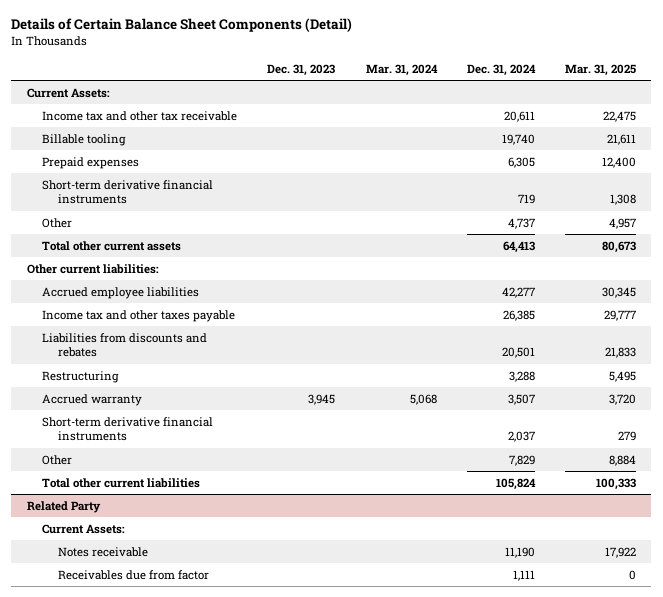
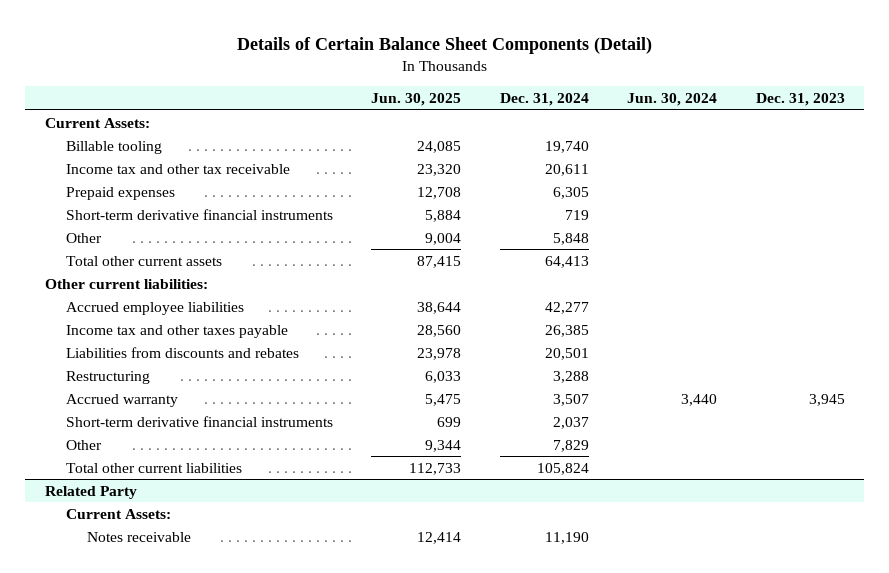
[365,63,438,76] Mar. 31, 2024 -> none
[565,63,637,76] Mar. 31, 2025 -> none
none -> [371,93,462,107] Jun. 30, 2025
none -> [627,93,718,107] Jun. 30, 2024
[42,110,238,121] Income tax and other tax receivable -> [65,163,290,174] Income tax and other tax receivable
[507,217,535,229] 4,737 -> [552,232,589,245] 5,848
[57,569,209,580] Receivables due from factor -> none

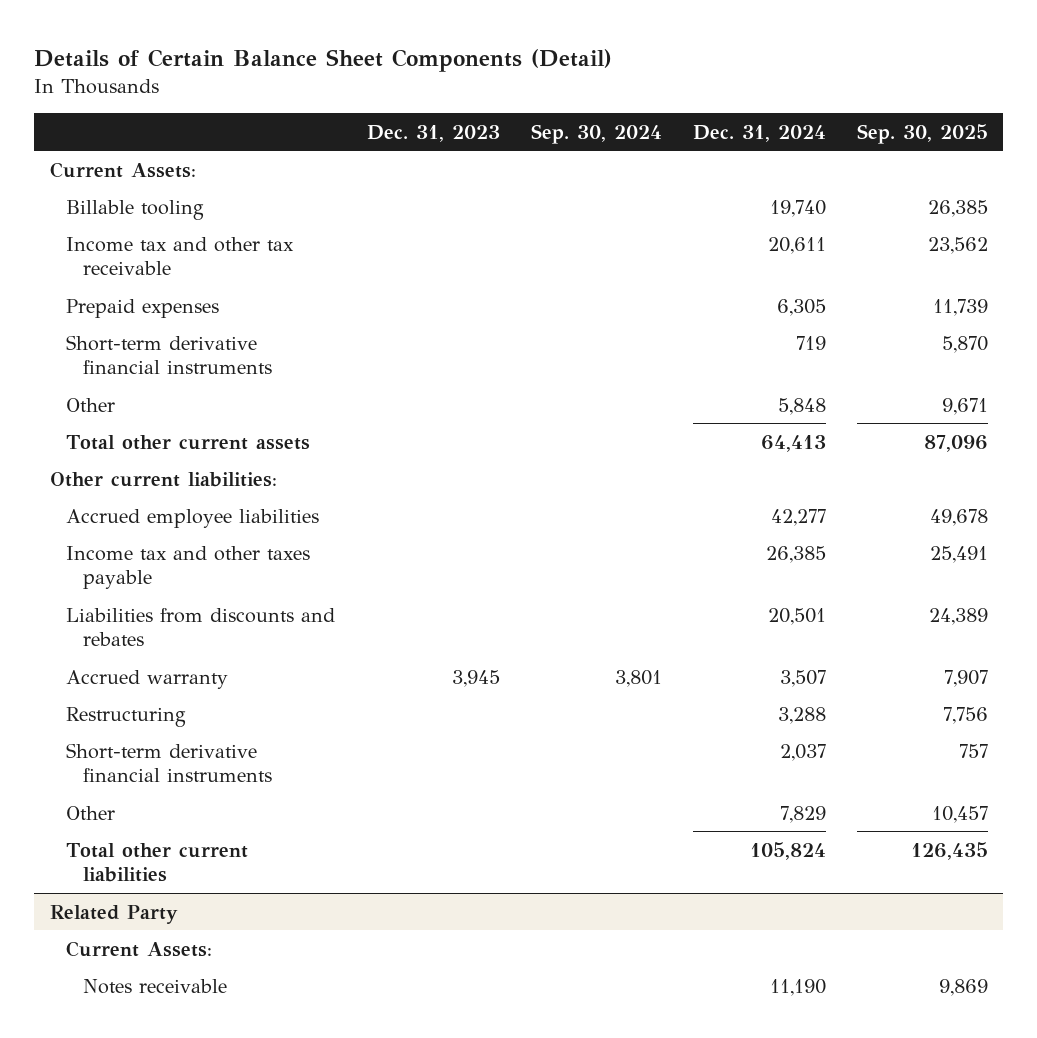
[371,93,462,107] Jun. 30, 2025 -> none
[627,93,718,107] Jun. 30, 2024 -> none
none -> [530,123,662,144] Sep. 30, 2024
none -> [856,123,988,144] Sep. 30, 2025
[65,370,150,384] Restructuring -> [66,706,187,727] Restructuring

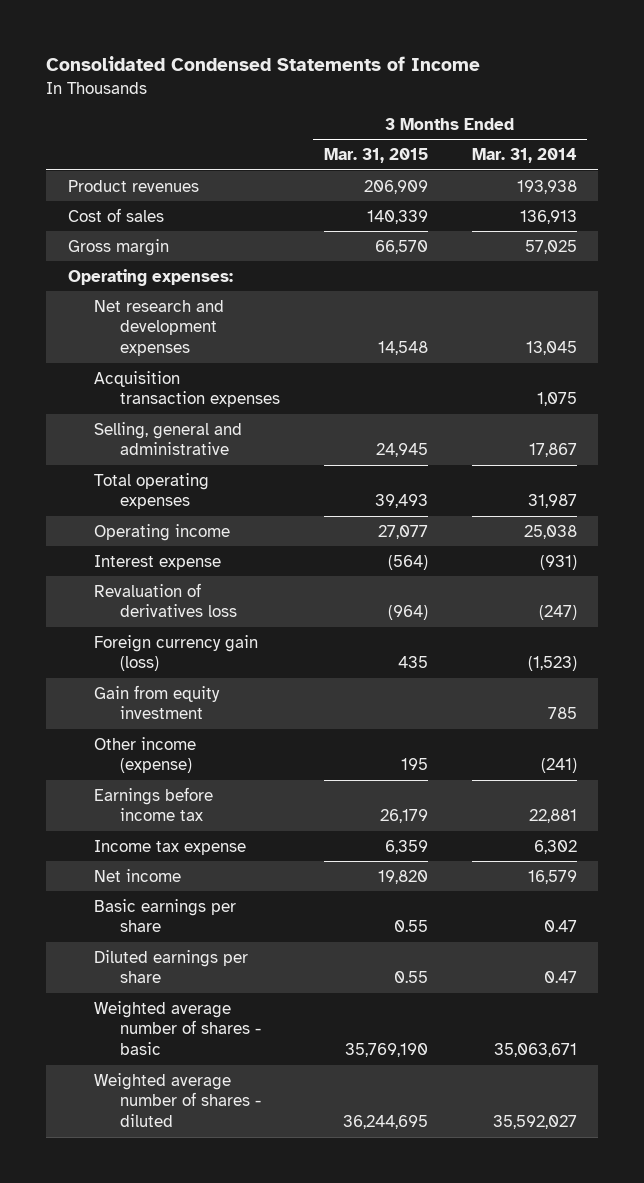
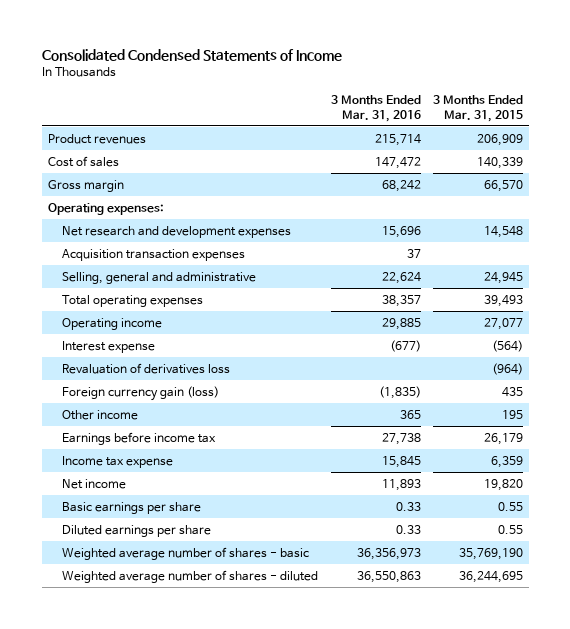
[471,148,577,164] Mar. 31, 2014 -> none
none -> [330,95,421,122] 3 Months Ended Mar. 31, 2016
[93,684,220,720] Gain from equity investment -> none
[93,736,196,774] Other income (expense) -> [62,409,139,420] Other income

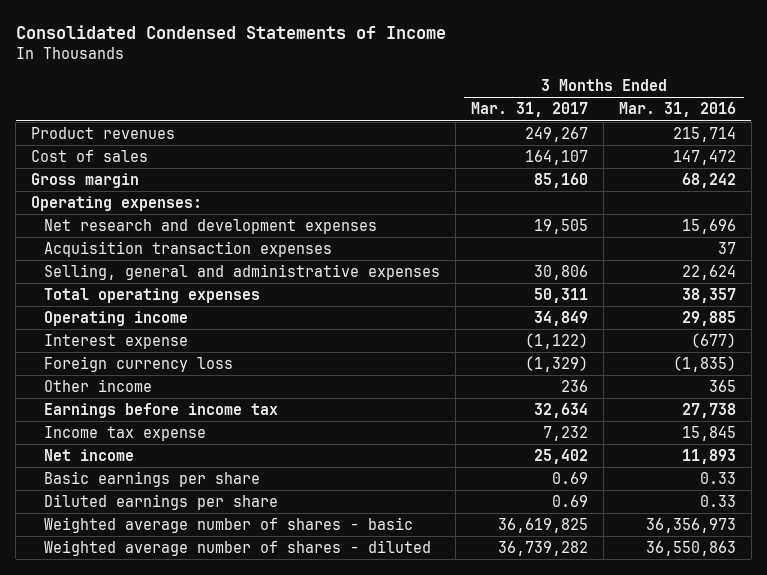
[432,95,523,122] 3 Months Ended Mar. 31, 2015 -> none
none -> [471,102,589,118] Mar. 31, 2017
[62,271,257,284] Selling, general and administrative -> [44,264,441,281] Selling, general and administrative expenses
[62,362,231,374] Revaluation of derivatives loss -> none
[62,385,220,401] Foreign currency gain (loss) -> [44,356,234,373] Foreign currency loss

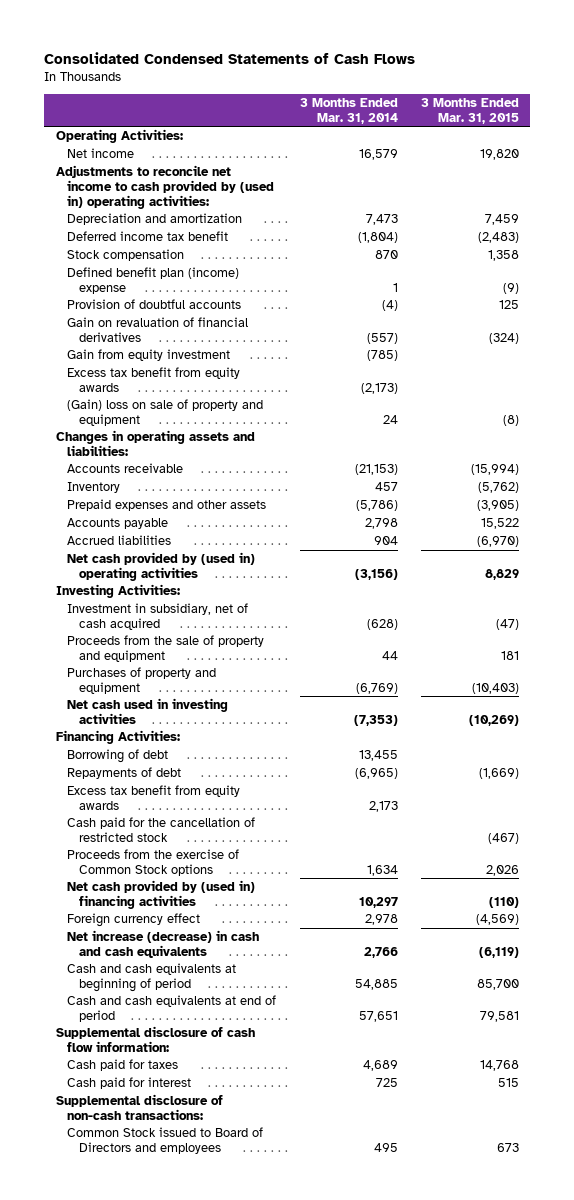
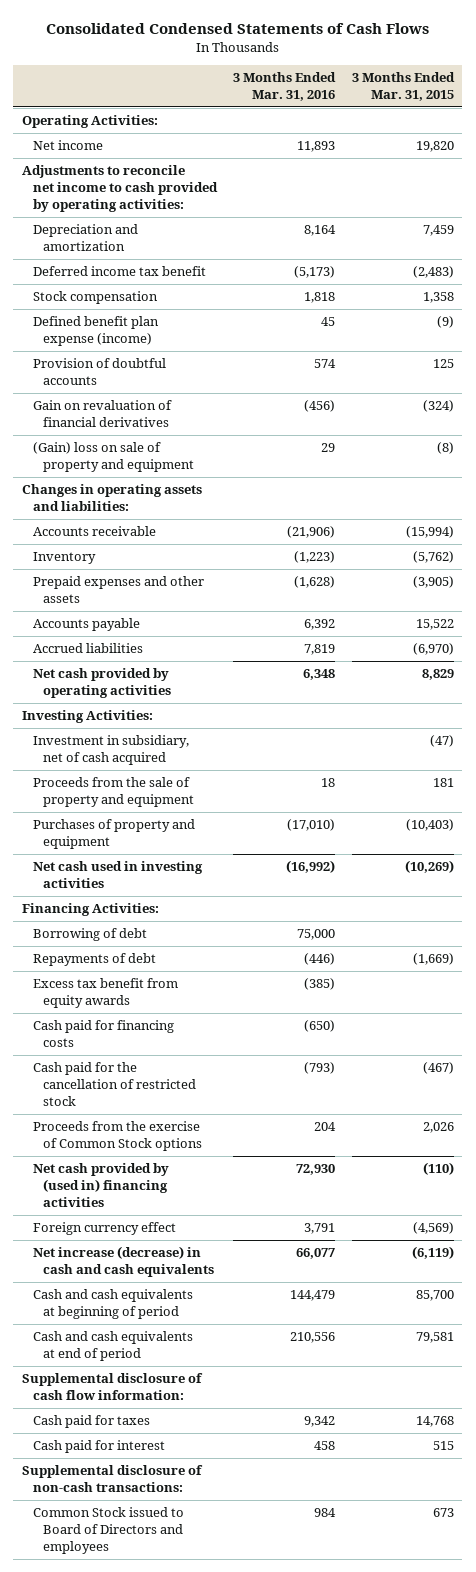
[299,97,398,124] 3 Months Ended Mar. 31, 2014 -> none
none -> [233,71,337,101] 3 Months Ended Mar. 31, 2016
[55,165,275,209] Adjustments to reconcile net income to cash provided by (used in) operating activities: -> [21,165,218,212] Adjustments to reconcile net income to cash provided by operating activities:
[67,267,240,294] Defined benefit plan (income) expense -> [32,316,159,347] Defined benefit plan expense (income)
[67,349,231,362] Gain from equity investment -> none
[67,367,241,392] Excess tax benefit from equity awards -> none
[67,552,256,581] Net cash provided by (used in) operating activities -> [32,668,172,699] Net cash provided by operating activities
none -> [32,1020,174,1048] Cash paid for financing costs

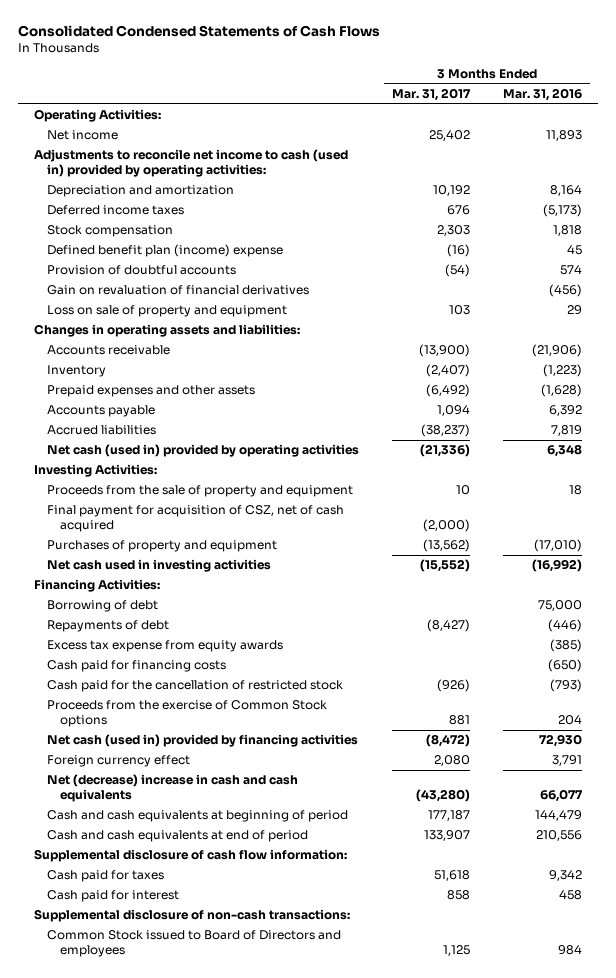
[351,71,455,101] 3 Months Ended Mar. 31, 2015 -> none
none -> [391,88,471,102] Mar. 31, 2017
[21,165,218,212] Adjustments to reconcile net income to cash provided by operating activities: -> [34,149,349,177] Adjustments to reconcile net income to cash (used in) provided by operating activities:
[32,266,206,277] Deferred income tax benefit -> [46,205,184,216] Deferred income taxes
[32,316,159,347] Defined benefit plan expense (income) -> [46,244,283,258] Defined benefit plan (income) expense
[32,442,195,473] (Gain) loss on sale of property and equipment -> [46,305,287,318] Loss on sale of property and equipment
[32,668,172,699] Net cash provided by operating activities -> [46,444,359,458] Net cash (used in) provided by operating activities
[32,735,189,766] Investment in subsidiary, net of cash acquired -> none
none -> [46,505,344,532] Final payment for acquisition of CSZ, net of cash acquired
[32,978,178,1009] Excess tax benefit from equity awards -> [46,640,283,653] Excess tax expense from equity awards
[32,1163,169,1207] Net cash provided by (used in) financing activities -> [46,734,358,748] Net cash (used in) provided by financing activities
[32,1246,215,1278] Net increase (decrease) in cash and cash equivalents -> [46,774,298,802] Net (decrease) increase in cash and cash equivalents

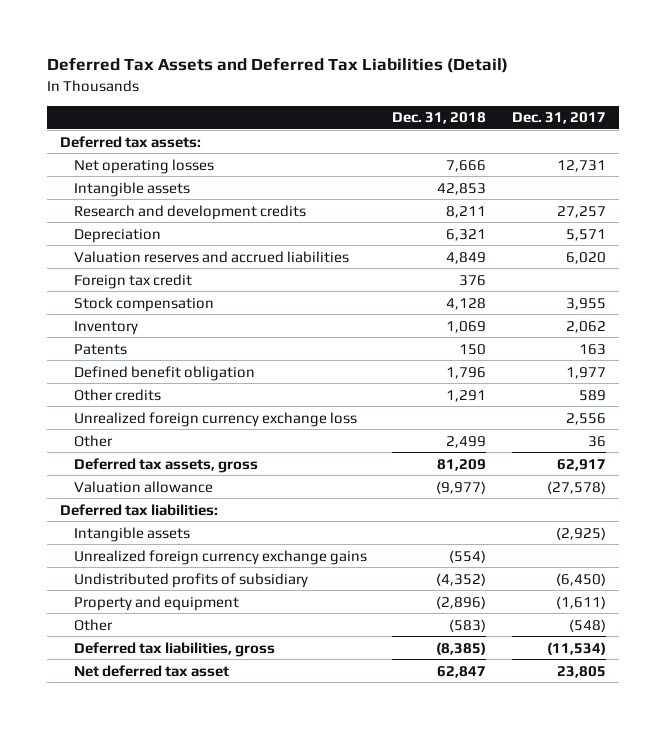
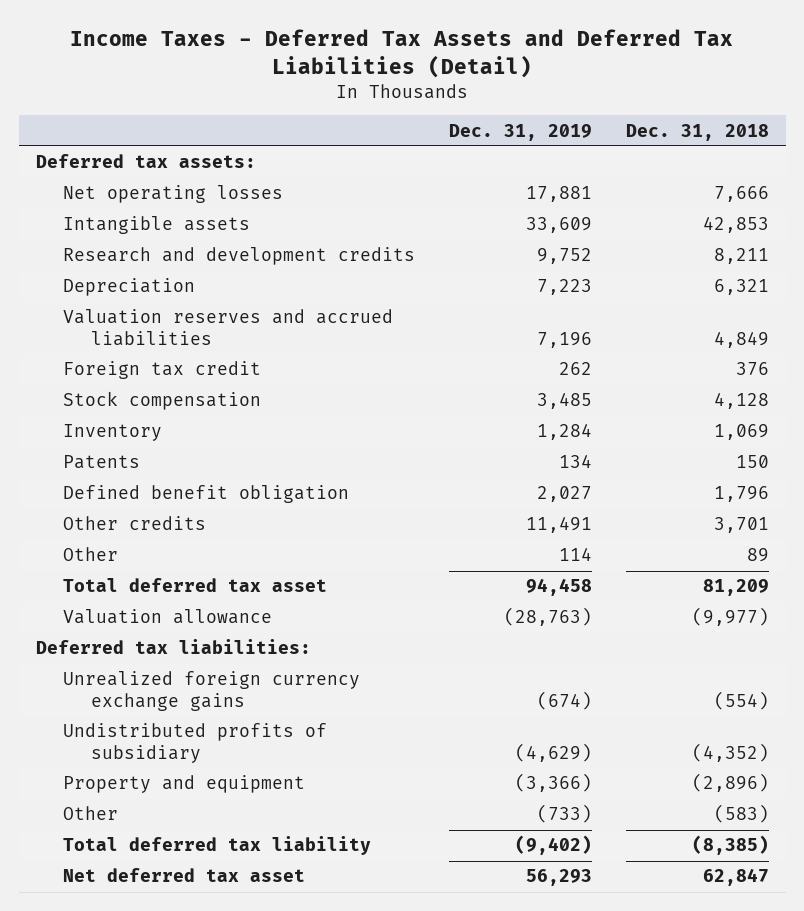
[47,57,509,74] Deferred Tax Assets and Deferred Tax Liabilities (Detail) -> [70,29,734,78] Income Taxes - Deferred Tax Assets and Deferred Tax Liabilities (Detail)
[512,112,607,125] Dec. 31, 2017 -> none
none -> [448,123,592,141] Dec. 31, 2019
[73,411,357,427] Unrealized foreign currency exchange loss -> none
[446,389,487,402] 1,291 -> [713,517,769,534] 3,701
[446,435,487,448] 2,499 -> [746,548,769,563] 89
[73,457,258,473] Deferred tax assets, gross -> [63,578,328,593] Total deferred tax asset
[73,526,190,542] Intangible assets -> none
[73,641,275,657] Deferred tax liabilities, gross -> [63,836,372,856] Total deferred tax liability

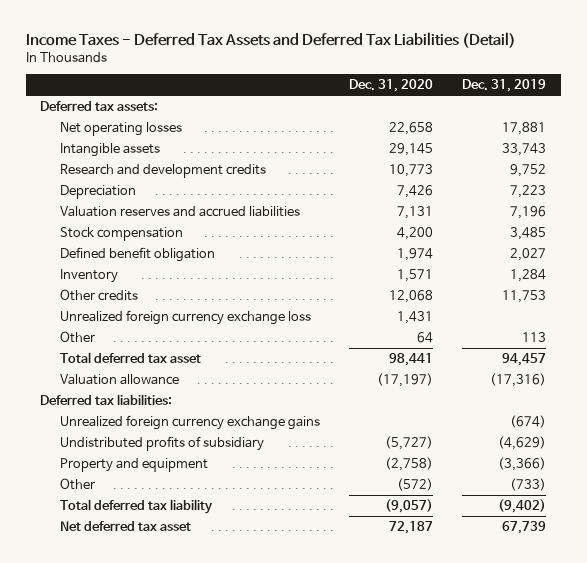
[625,123,769,141] Dec. 31, 2018 -> none
none -> [348,79,433,93] Dec. 31, 2020
[525,217,592,234] 33,609 -> [502,142,547,156] 33,743
[63,361,262,380] Foreign tax credit -> none
[63,455,141,470] Patents -> none
[63,424,163,442] Inventory -> [59,268,118,283] Inventory
[525,516,592,534] 11,491 -> [502,289,547,303] 11,753
none -> [59,309,311,325] Unrealized foreign currency exchange loss
[558,547,592,562] 114 -> [522,331,547,342] 113
[525,578,592,597] 94,458 -> [502,352,547,366] 94,457
[503,607,592,627] (28,763) -> [490,372,547,387] (17,316)
[525,869,592,887] 56,293 -> [502,520,547,534] 67,739

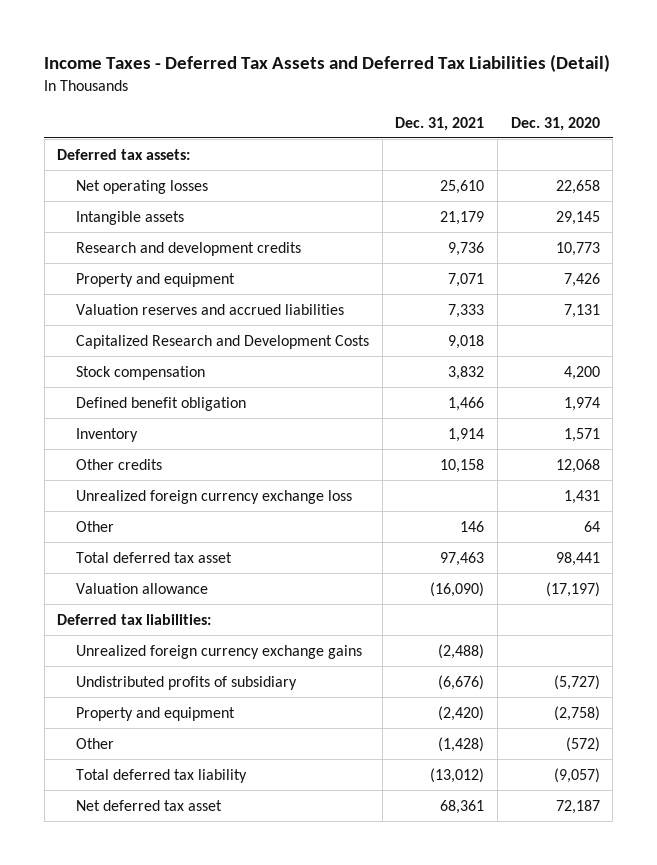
[462,79,547,93] Dec. 31, 2019 -> none
none -> [395,116,485,131] Dec. 31, 2021
[59,184,136,199] Depreciation -> [75,272,235,287] Property and equipment
none -> [75,334,369,349] Capitalized Research and Development Costs

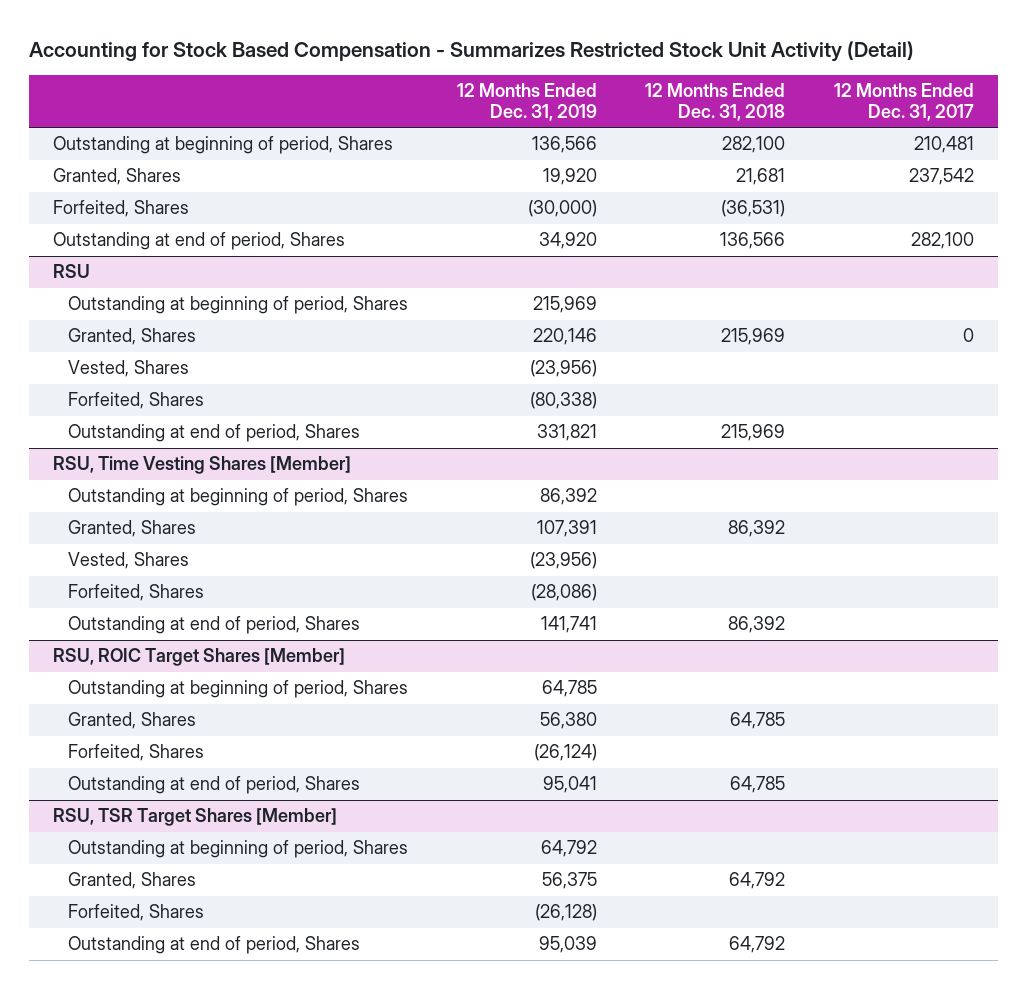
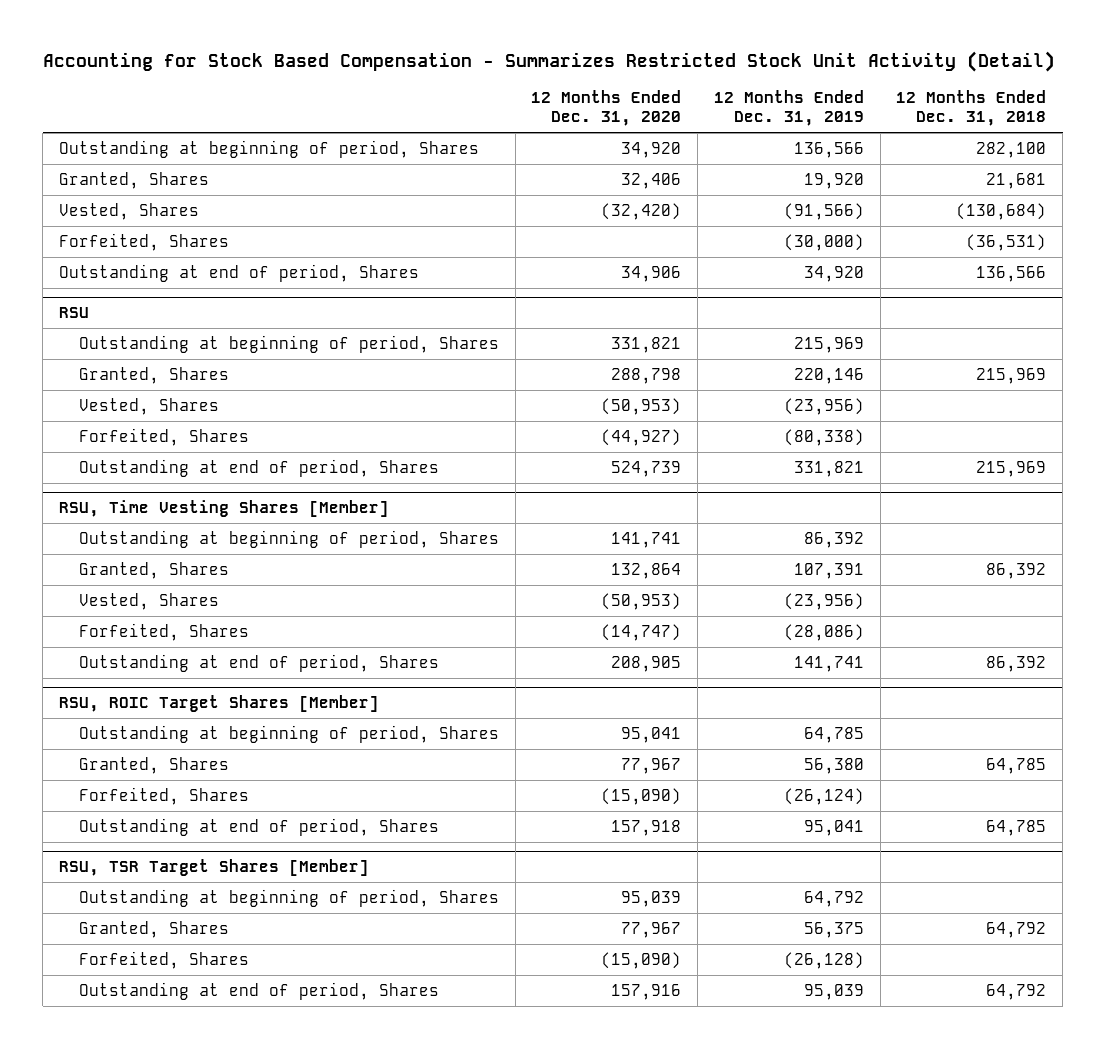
[833,83,974,122] 12 Months Ended Dec. 31, 2017 -> none
none -> [531,89,682,127] 12 Months Ended Dec. 31, 2020
none -> [59,202,200,220] Vested, Shares

